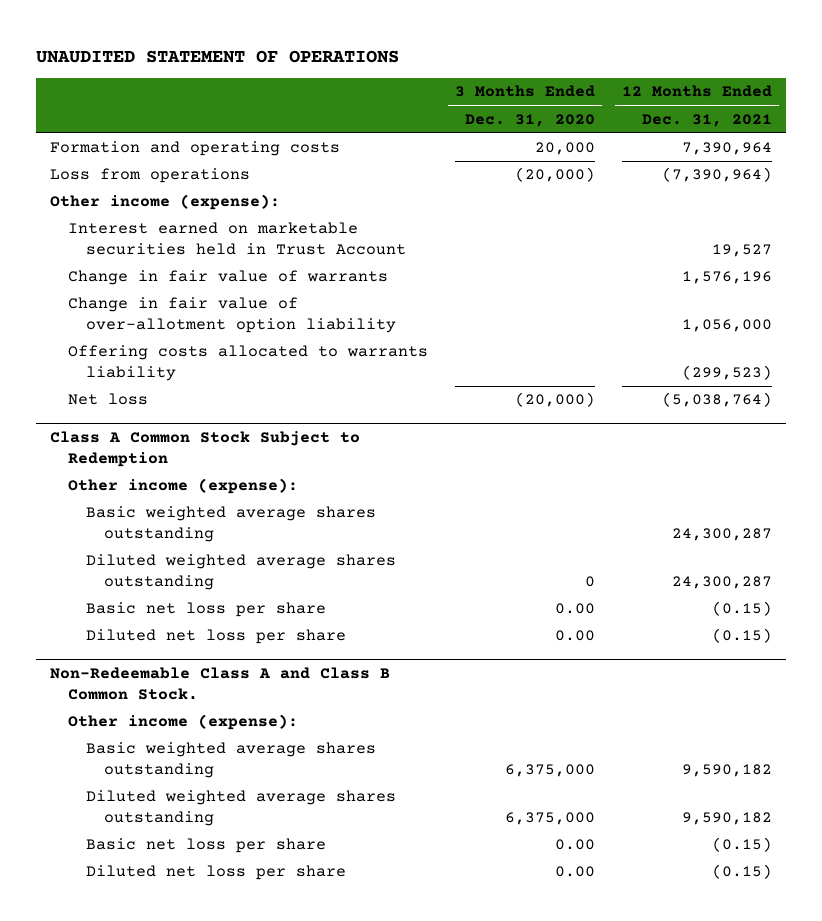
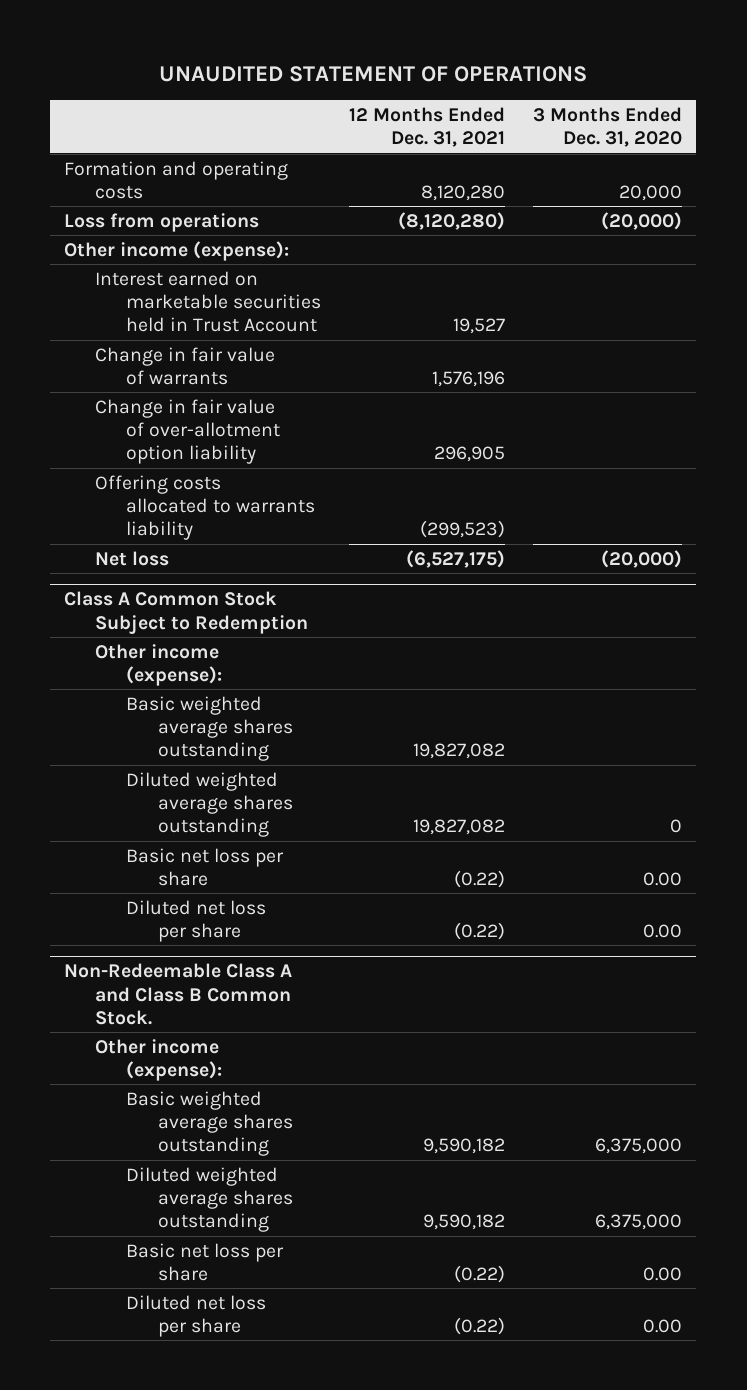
[682,142,773,156] 7,390,964 -> [421,184,506,201] 8,120,280
[662,167,773,183] (7,390,964) -> [398,211,506,230] (8,120,280)
[682,319,773,333] 1,056,000 -> [434,446,506,463] 296,905
[662,392,773,408] (5,038,764) -> [406,549,506,568] (6,527,175)
[672,528,773,542] 24,300,287 -> [413,743,506,760] 19,827,082
[672,576,773,590] 24,300,287 -> [413,819,506,836] 19,827,082
[712,601,773,617] (0.15) -> [454,869,506,888] (0.22)
[712,628,773,644] (0.15) -> [454,921,506,940] (0.22)
[712,837,773,853] (0.15) -> [454,1264,506,1283] (0.22)
[712,864,773,880] (0.15) -> [454,1316,506,1335] (0.22)

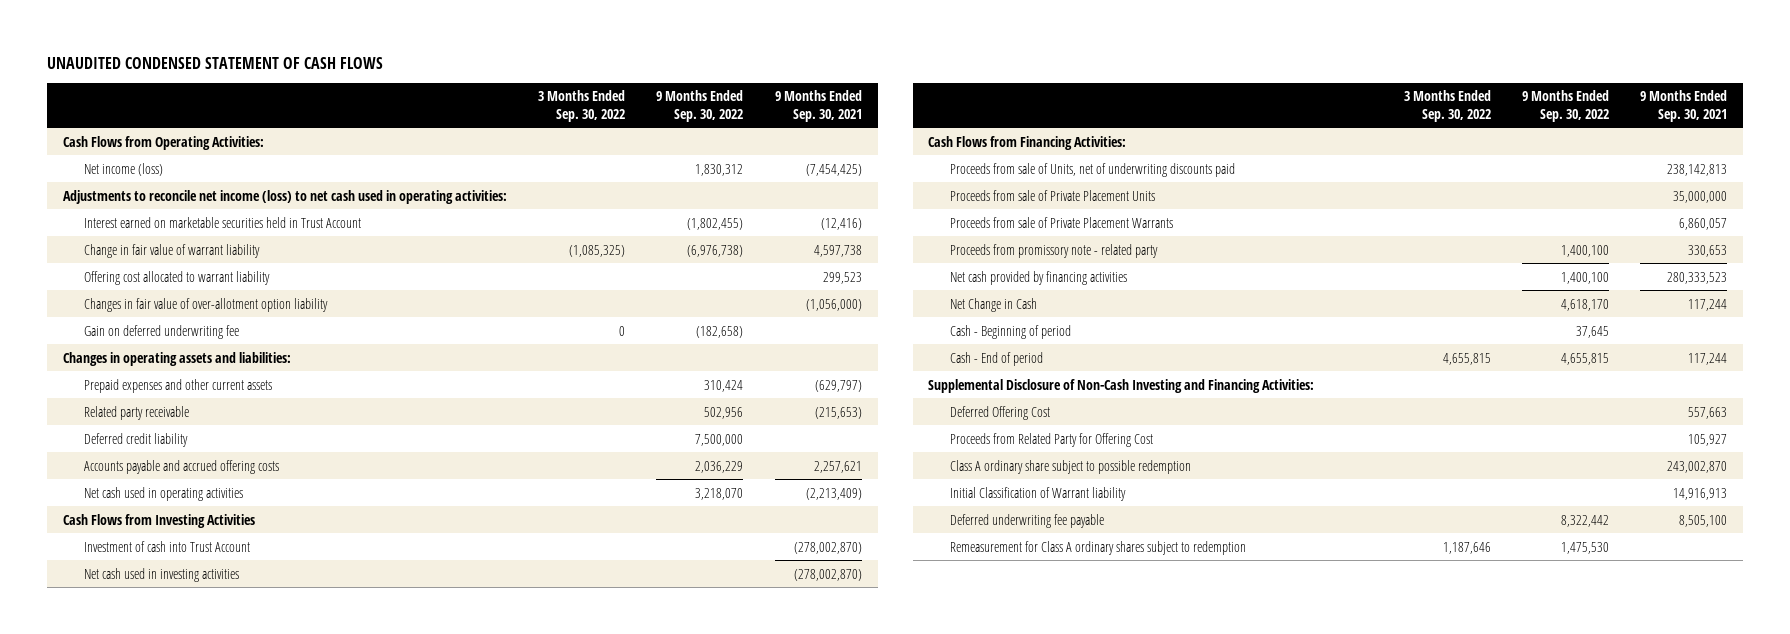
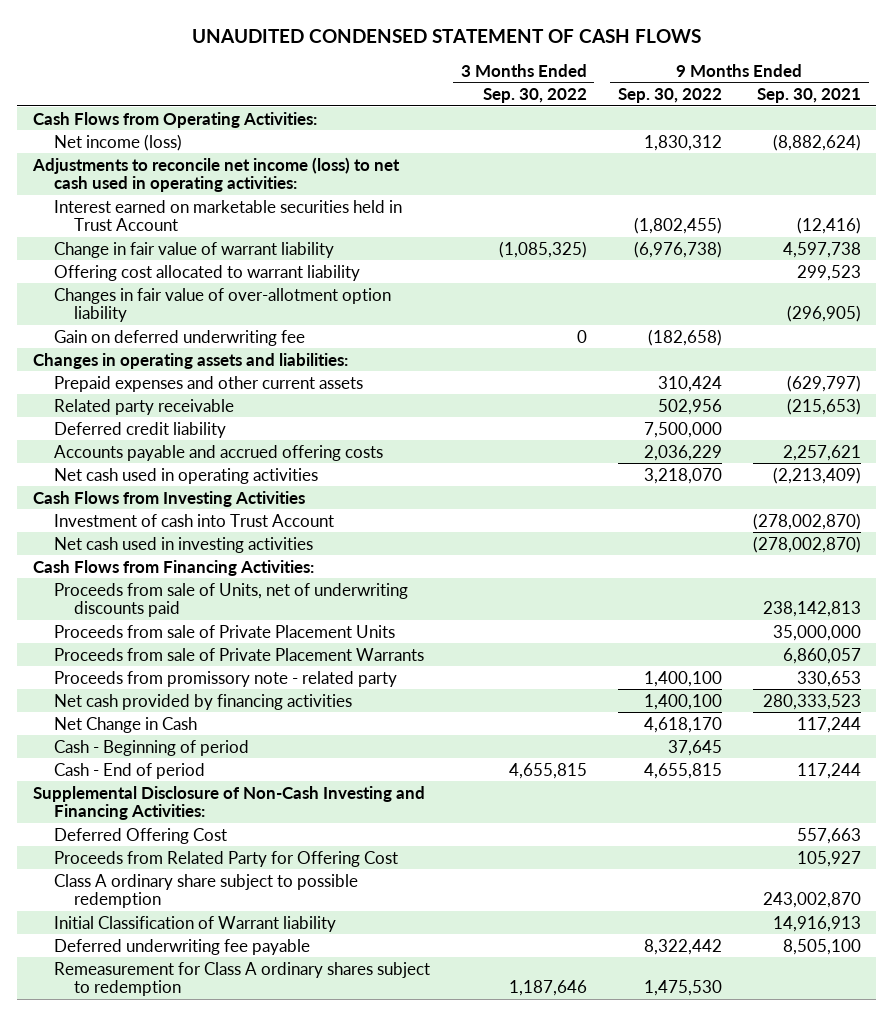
[805,163,862,176] (7,454,425) -> [772,133,861,151] (8,882,624)
[805,298,862,311] (1,056,000) -> [786,305,861,323] (296,905)

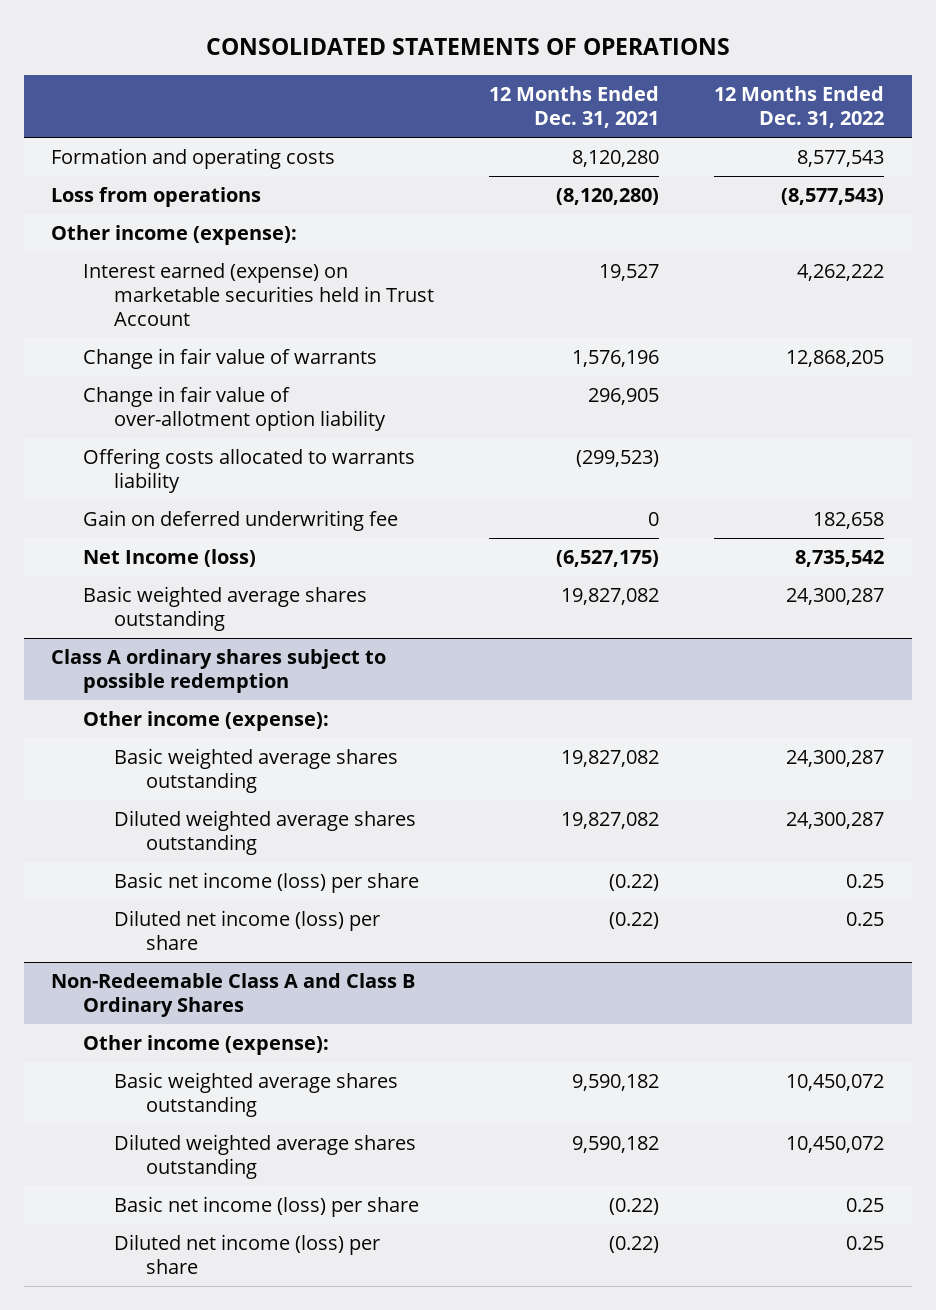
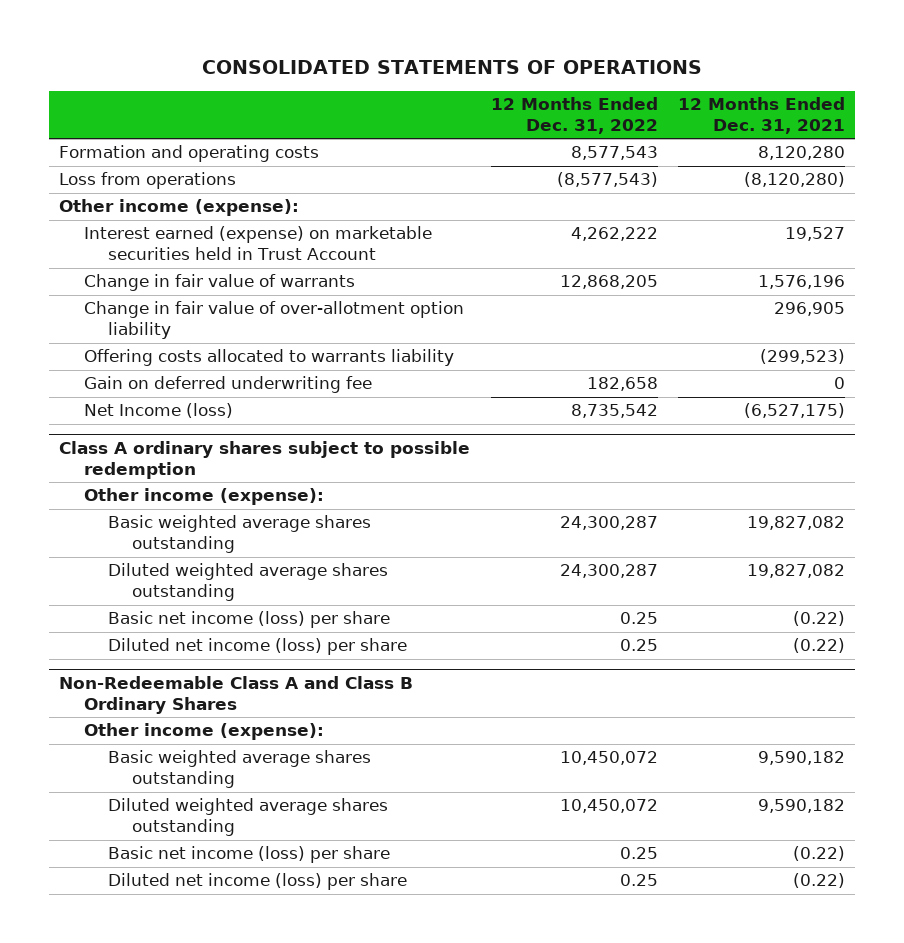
[82,586,367,632] Basic weighted average shares outstanding -> none

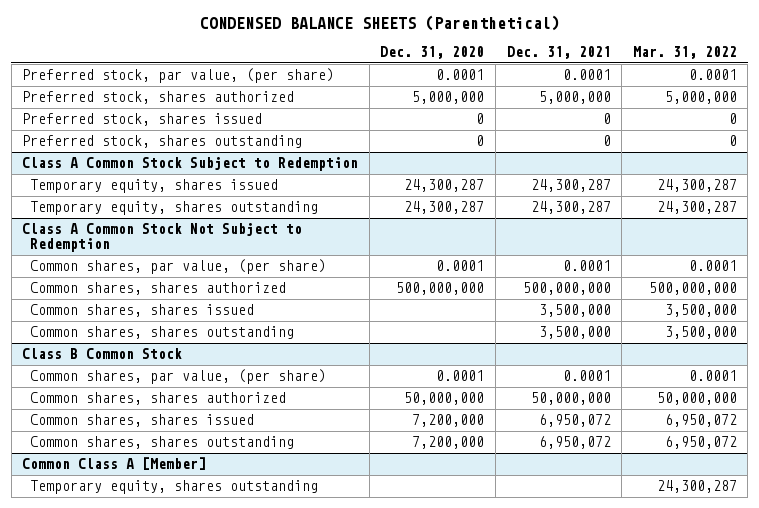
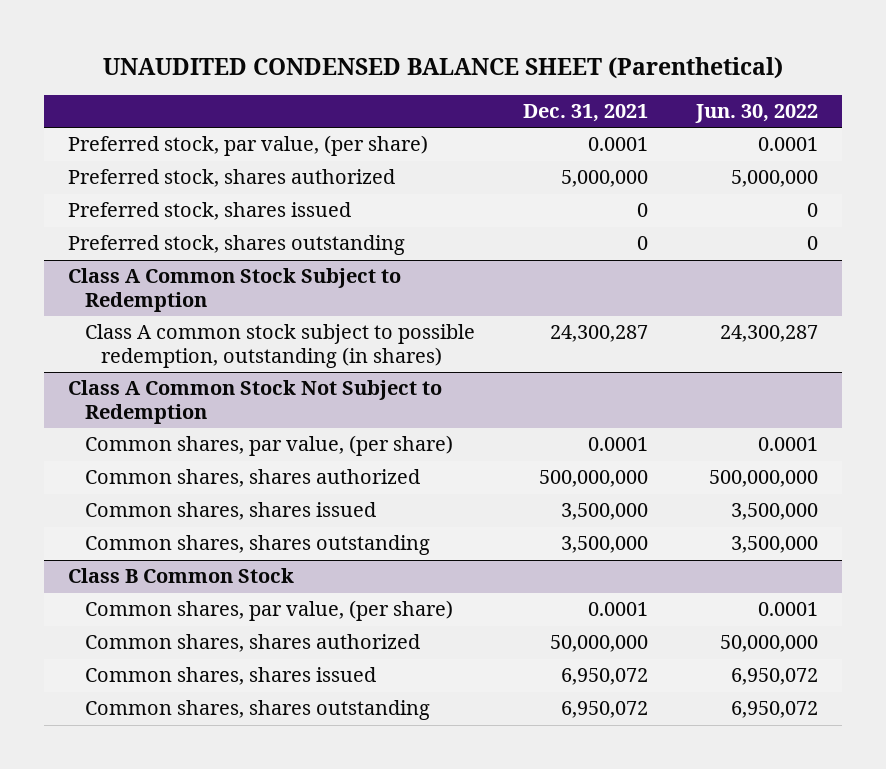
[199,15,560,32] CONDENSED BALANCE SHEETS (Parenthetical) -> [103,56,784,79] UNAUDITED CONDENSED BALANCE SHEET (Parenthetical)
[380,45,485,59] Dec. 31, 2020 -> none
[632,45,737,59] Mar. 31, 2022 -> none
none -> [695,103,819,123] Jun. 30, 2022
[30,179,279,194] Temporary equity, shares issued -> none
[30,201,319,216] Temporary equity, shares outstanding -> [84,324,475,368] Class A common stock subject to possible redemption, outstanding (in shares)
[22,457,207,471] Common Class A [Member] -> none
[30,480,319,495] Temporary equity, shares outstanding -> none

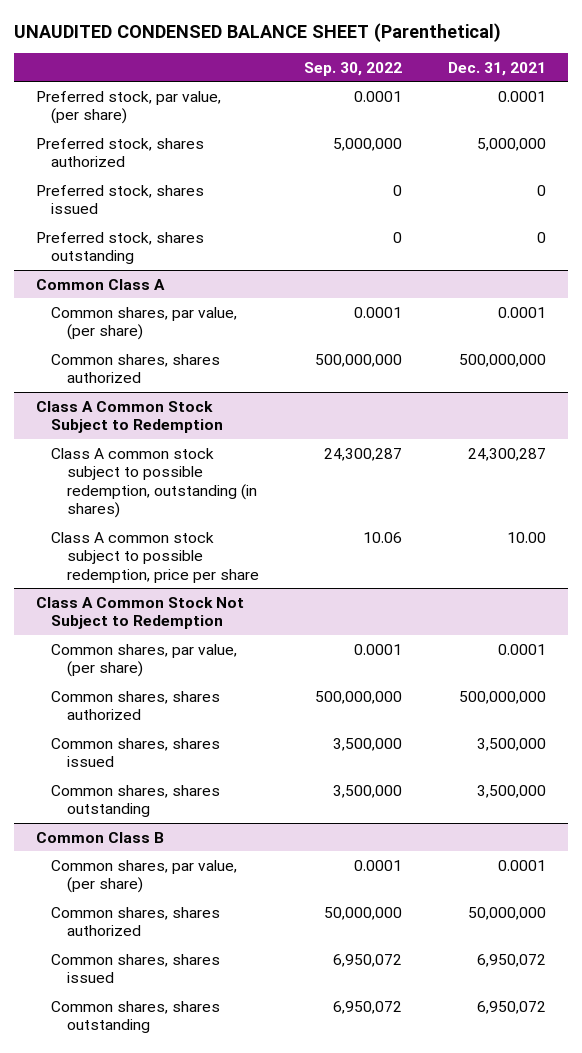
[695,103,819,123] Jun. 30, 2022 -> none
none -> [304,61,403,76] Sep. 30, 2022
none -> [36,278,166,290] Common Class A
none -> [51,306,238,341] Common shares, par value, (per share)
none -> [51,353,221,384] Common shares, shares authorized
none -> [51,531,259,583] Class A common stock subject to possible redemption, price per share
[68,568,295,584] Class B Common Stock -> [36,831,165,843] Common Class B

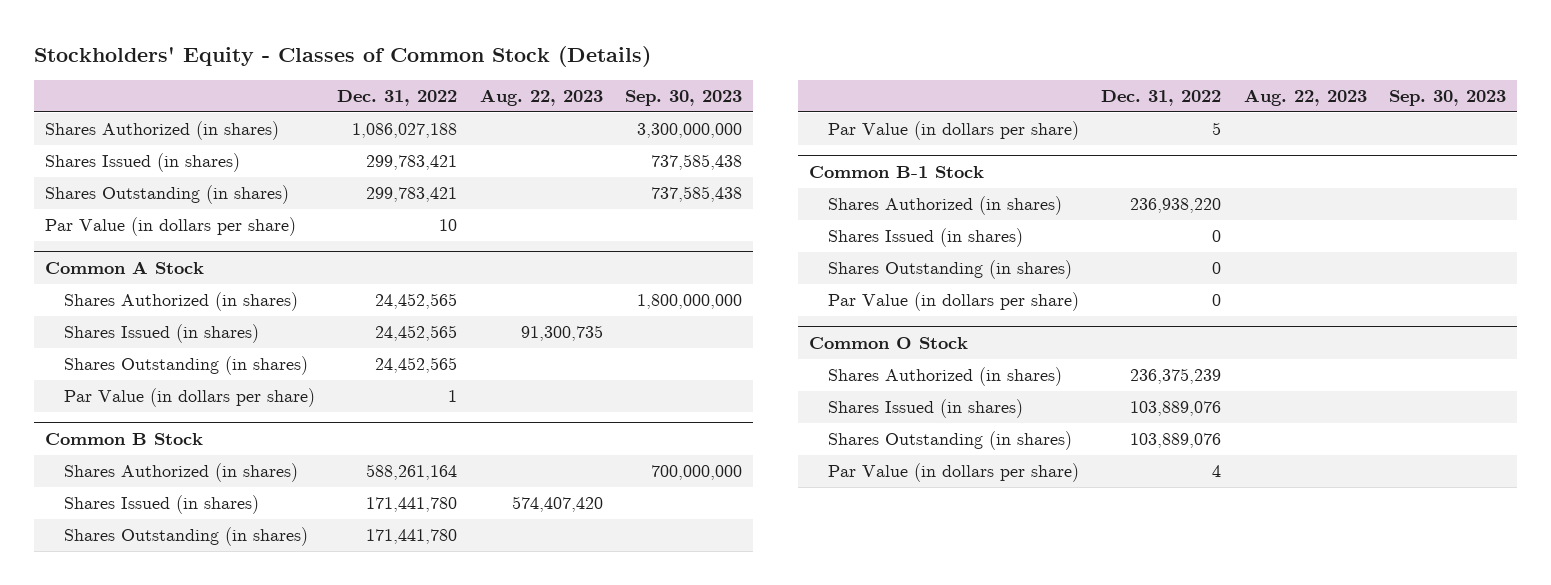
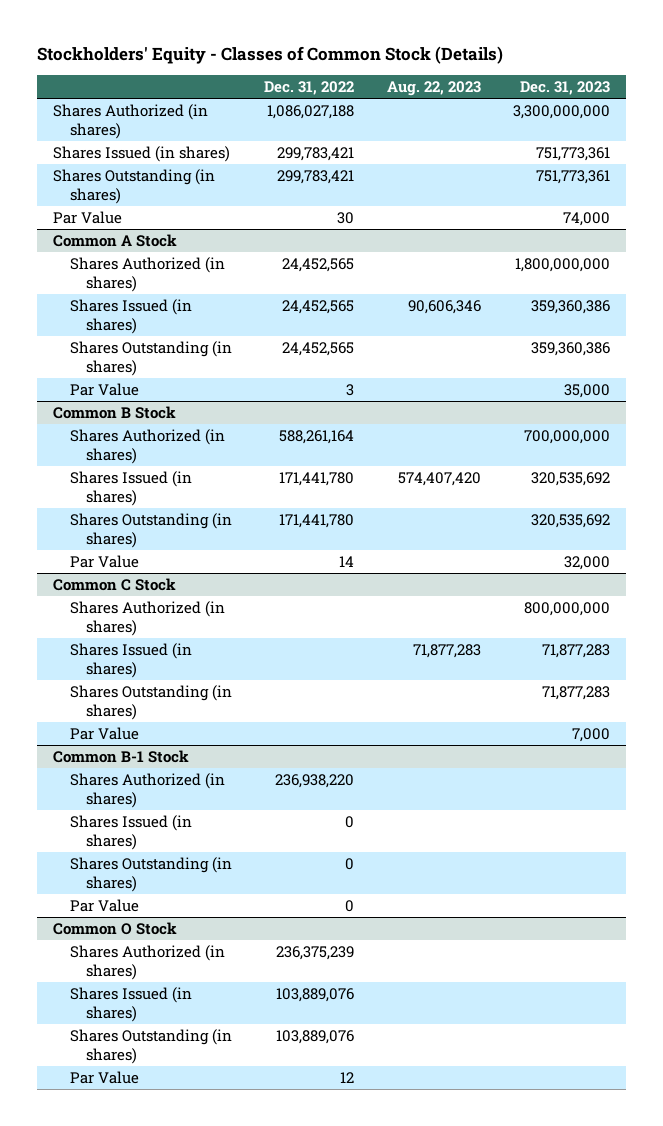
[624,89,742,106] Sep. 30, 2023 -> none
none -> [519,81,610,96] Dec. 31, 2023
[44,217,296,237] Par Value (in dollars per share) -> [53,211,123,225] Par Value
[439,219,458,232] 10 -> [337,212,355,225] 30
[520,325,603,342] 91,300,735 -> [407,300,481,315] 90,606,346
[64,388,316,408] Par Value (in dollars per share) -> [69,383,139,397] Par Value
[448,390,458,403] 1 -> [346,384,355,397] 3
[828,121,1080,141] Par Value (in dollars per share) -> [69,555,139,569] Par Value
[1212,122,1222,136] 5 -> [339,556,355,568] 14
none -> [53,578,177,592] Common C Stock
none -> [69,601,225,637] Shares Authorized (in shares)
none -> [69,643,192,679] Shares Issued (in shares)
none -> [69,685,232,721] Shares Outstanding (in shares)
none -> [69,727,139,741] Par Value
[828,292,1080,312] Par Value (in dollars per share) -> [69,899,139,913] Par Value
[828,463,1080,483] Par Value (in dollars per share) -> [69,1071,139,1085] Par Value
[1212,465,1222,478] 4 -> [340,1072,355,1084] 12

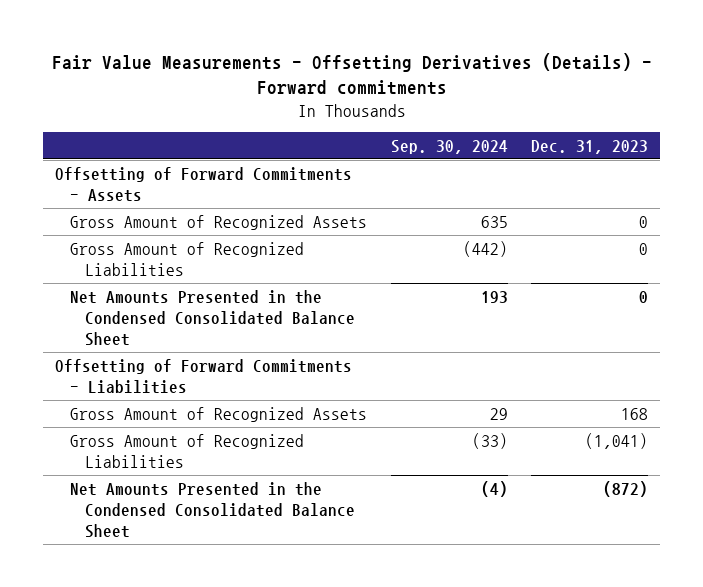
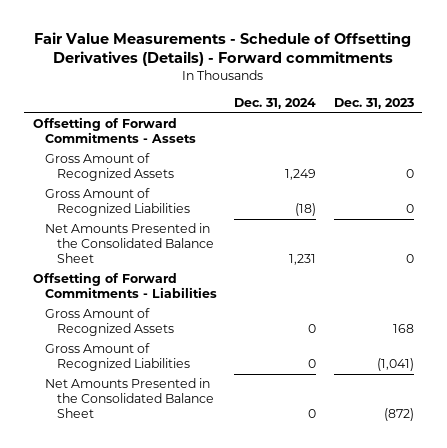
[51,52,652,96] Fair Value Measurements - Offsetting Derivatives (Details) - Forward commitments -> [34,31,412,67] Fair Value Measurements - Schedule of Offsetting Derivatives (Details) - Forward commitments
[390,139,508,154] Sep. 30, 2024 -> none
none -> [234,98,317,110] Dec. 31, 2024
[69,289,355,346] Net Amounts Presented in the Condensed Consolidated Balance Sheet -> [45,223,215,264] Net Amounts Presented in the Consolidated Balance Sheet
[69,481,355,538] Net Amounts Presented in the Condensed Consolidated Balance Sheet -> [45,378,215,419] Net Amounts Presented in the Consolidated Balance Sheet

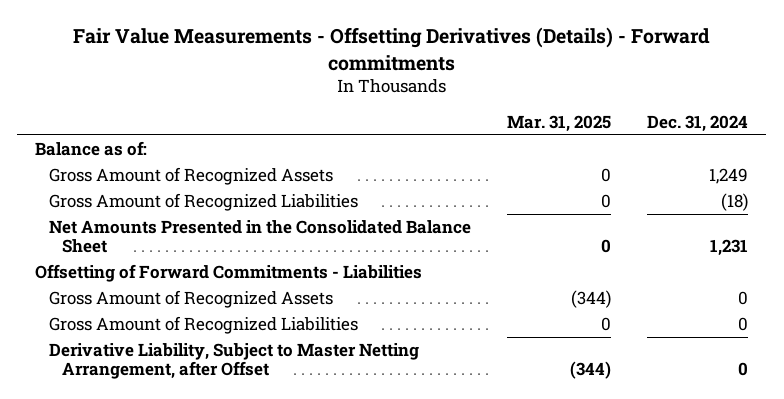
[34,31,412,67] Fair Value Measurements - Schedule of Offsetting Derivatives (Details) - Forward commitments -> [72,27,710,71] Fair Value Measurements - Offsetting Derivatives (Details) - Forward commitments
[333,98,414,110] Dec. 31, 2023 -> none
none -> [507,114,612,132] Mar. 31, 2025
[32,117,197,144] Offsetting of Forward Commitments - Assets -> [35,140,148,156] Balance as of:
[45,378,215,419] Net Amounts Presented in the Consolidated Balance Sheet -> [48,342,419,380] Derivative Liability, Subject to Master Netting Arrangement, after Offset

